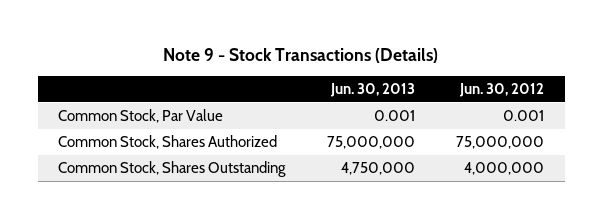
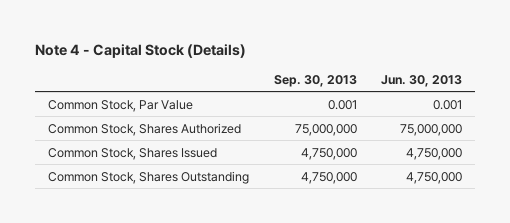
[163,47,439,63] Note 9 - Stock Transactions (Details) -> [35,43,247,58] Note 4 - Capital Stock (Details)
[458,83,544,98] Jun. 30, 2012 -> none
none -> [273,74,357,87] Sep. 30, 2013
none -> [47,147,217,160] Common Stock, Shares Issued

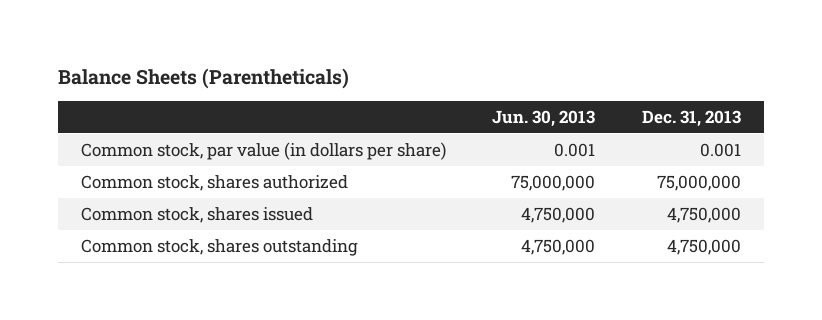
[35,43,247,58] Note 4 - Capital Stock (Details) -> [57,67,349,89] Balance Sheets (Parentheticals)
[273,74,357,87] Sep. 30, 2013 -> none
none -> [641,109,741,127] Dec. 31, 2013
[47,99,193,112] Common Stock, Par Value -> [80,141,446,160] Common stock, par value (in dollars per share)
[47,122,241,136] Common Stock, Shares Authorized -> [80,174,348,191] Common stock, shares authorized
[47,147,217,160] Common Stock, Shares Issued -> [80,206,313,223] Common stock, shares issued
[47,170,249,184] Common Stock, Shares Outstanding -> [80,238,358,256] Common stock, shares outstanding

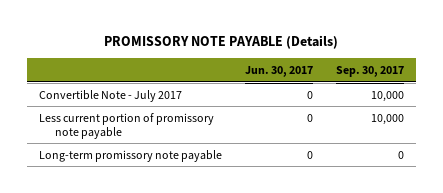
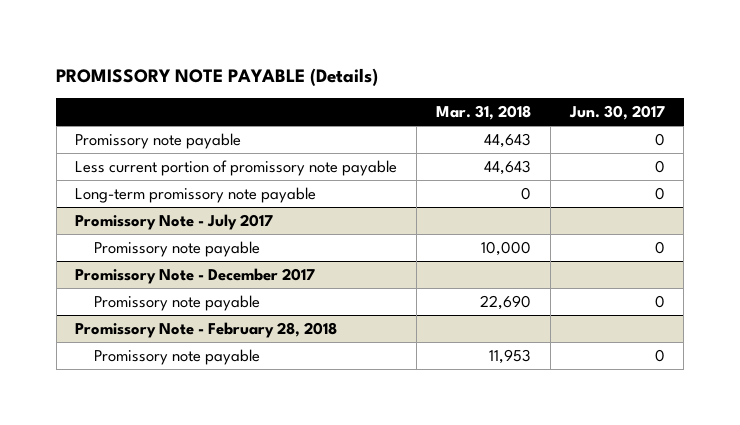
[335,65,404,77] Sep. 30, 2017 -> none
none -> [436,105,532,121] Mar. 31, 2018
[38,89,182,102] Convertible Note - July 2017 -> [75,132,242,149] Promissory note payable
none -> [75,213,274,230] Promissory Note - July 2017
none -> [94,240,261,257] Promissory note payable
none -> [75,267,316,284] Promissory Note - December 2017
none -> [94,294,261,311] Promissory note payable
none -> [75,321,338,338] Promissory Note - February 28, 2018
none -> [94,348,261,365] Promissory note payable

